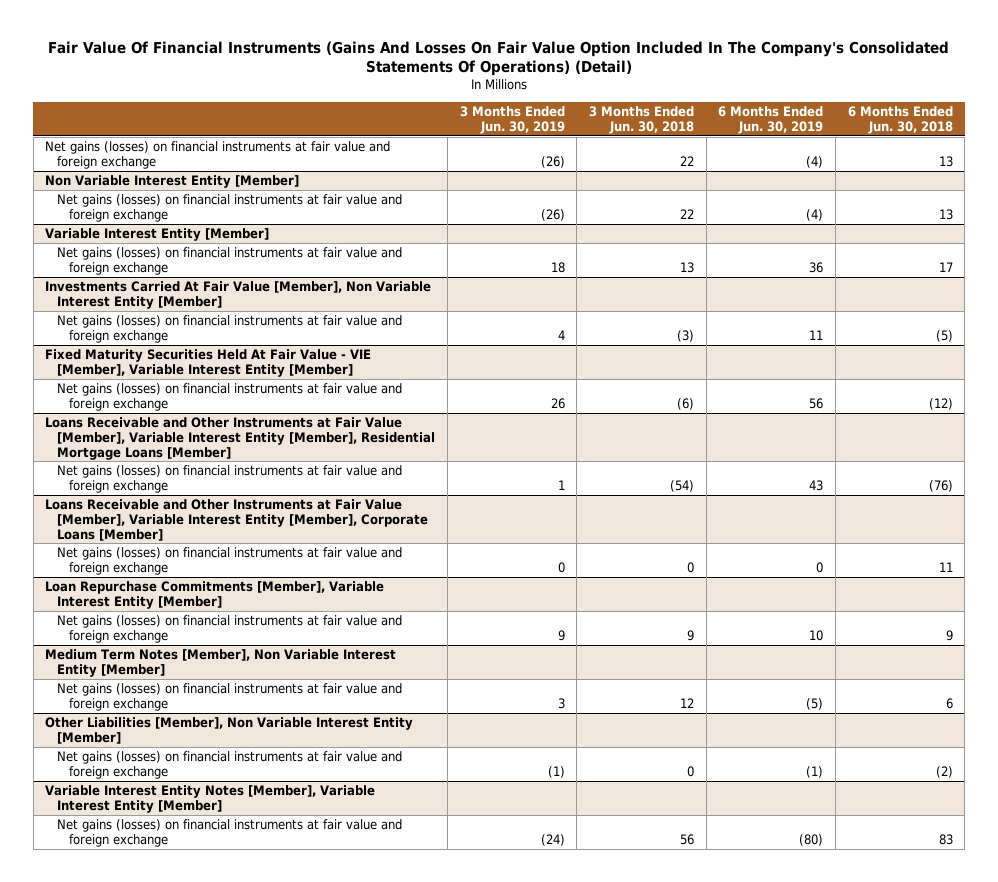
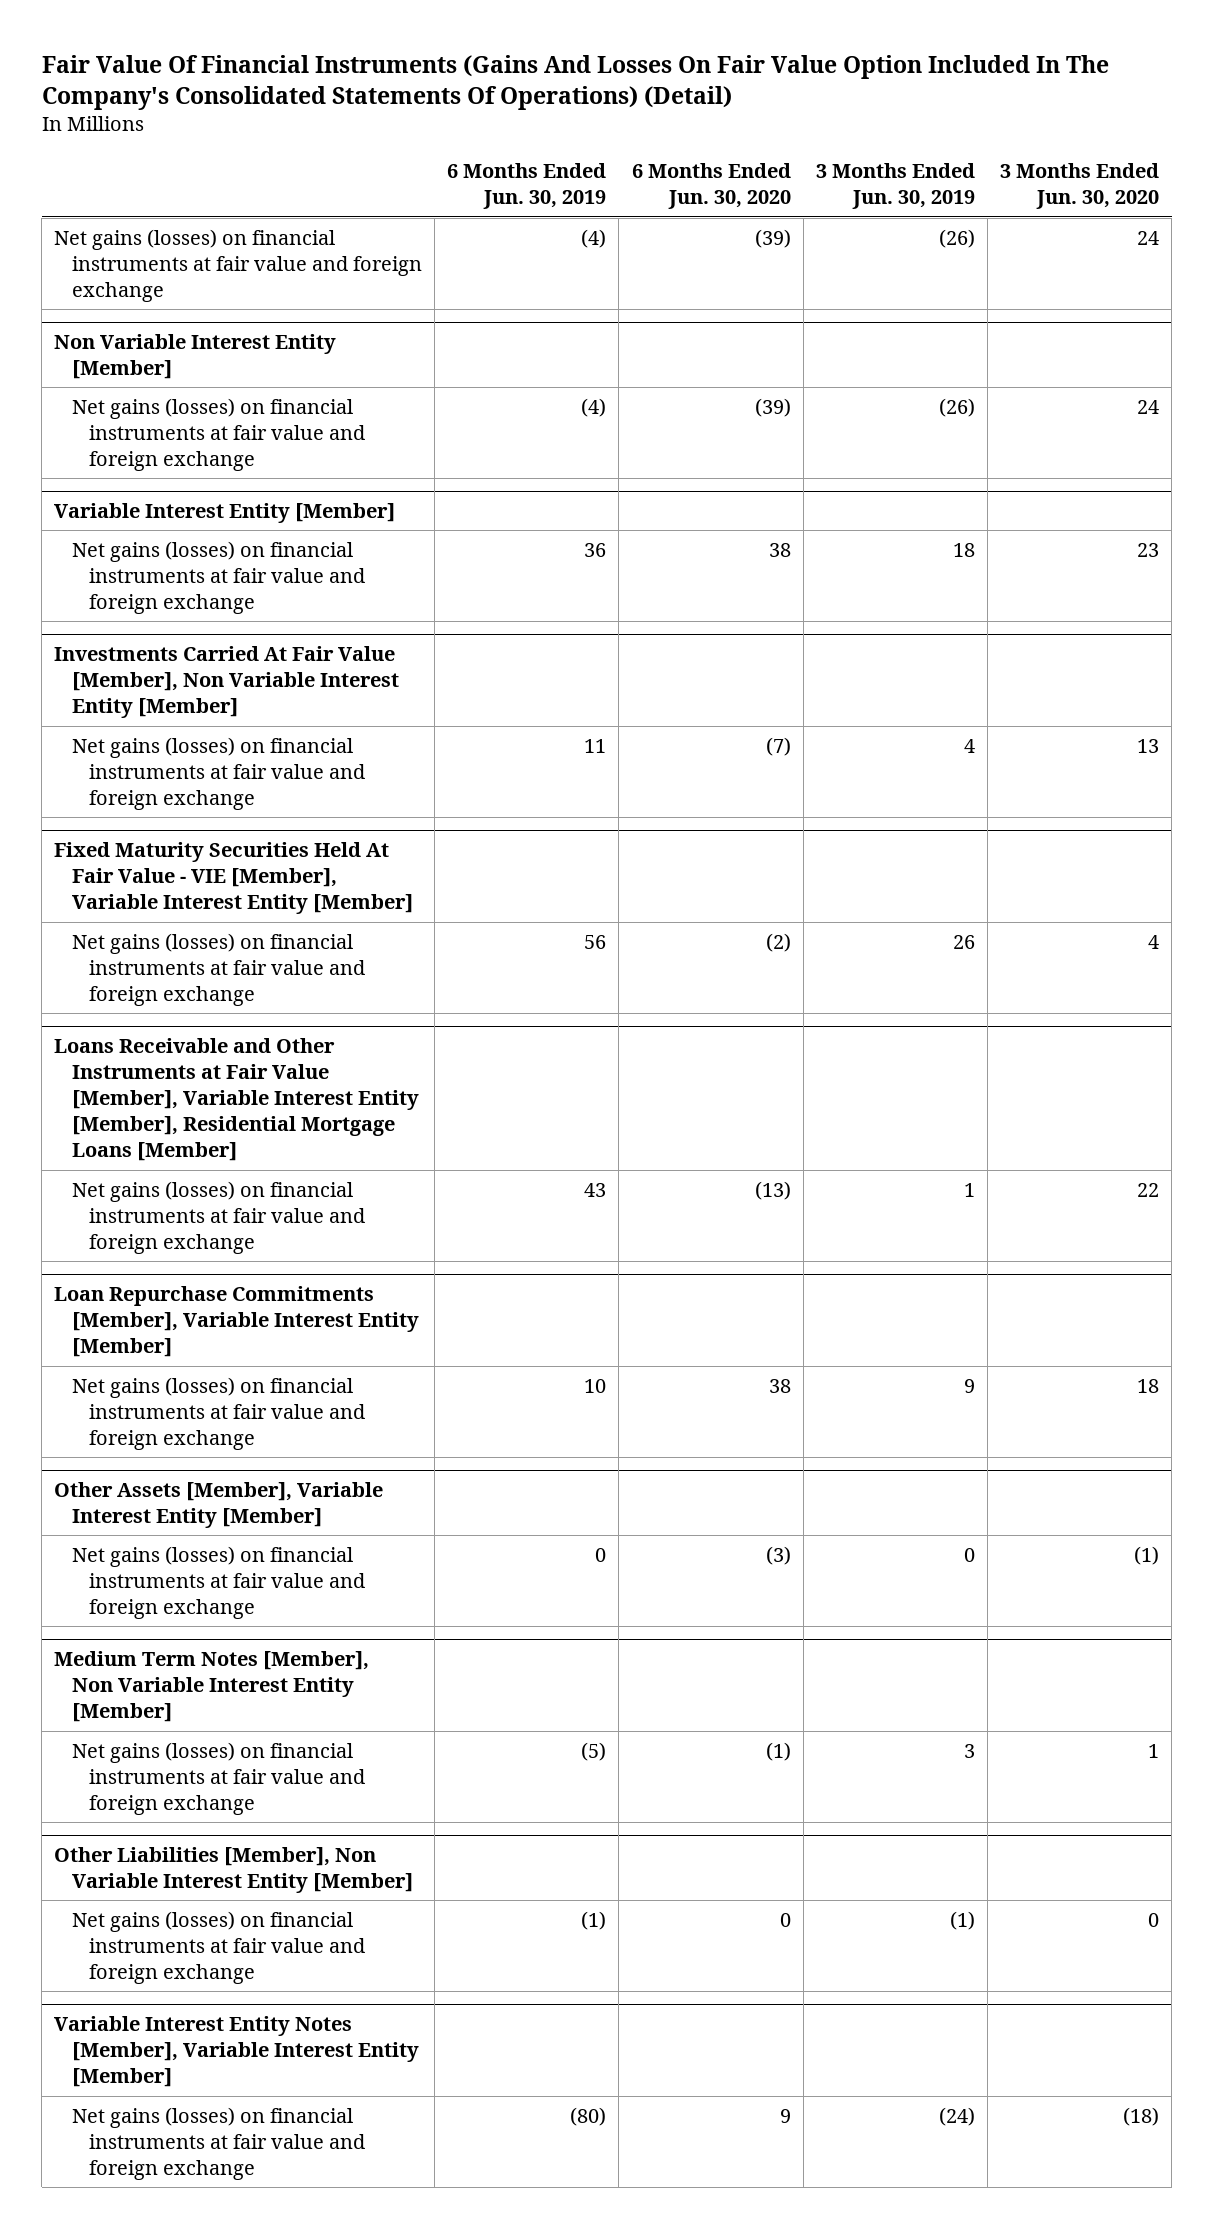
[588,106,694,134] 3 Months Ended Jun. 30, 2018 -> none
[847,106,953,134] 6 Months Ended Jun. 30, 2018 -> none
none -> [631,163,791,210] 6 Months Ended Jun. 30, 2020
none -> [1000,163,1160,210] 3 Months Ended Jun. 30, 2020
[45,499,429,541] Loans Receivable and Other Instruments at Fair Value [Member], Variable Interest Entity [Member], Corporate Loans [Member] -> none
[57,547,403,575] Net gains (losses) on financial instruments at fair value and foreign exchange -> none
none -> [54,1481,384,1529] Other Assets [Member], Variable Interest Entity [Member]
none -> [71,1545,366,1620] Net gains (losses) on financial instruments at fair value and foreign exchange

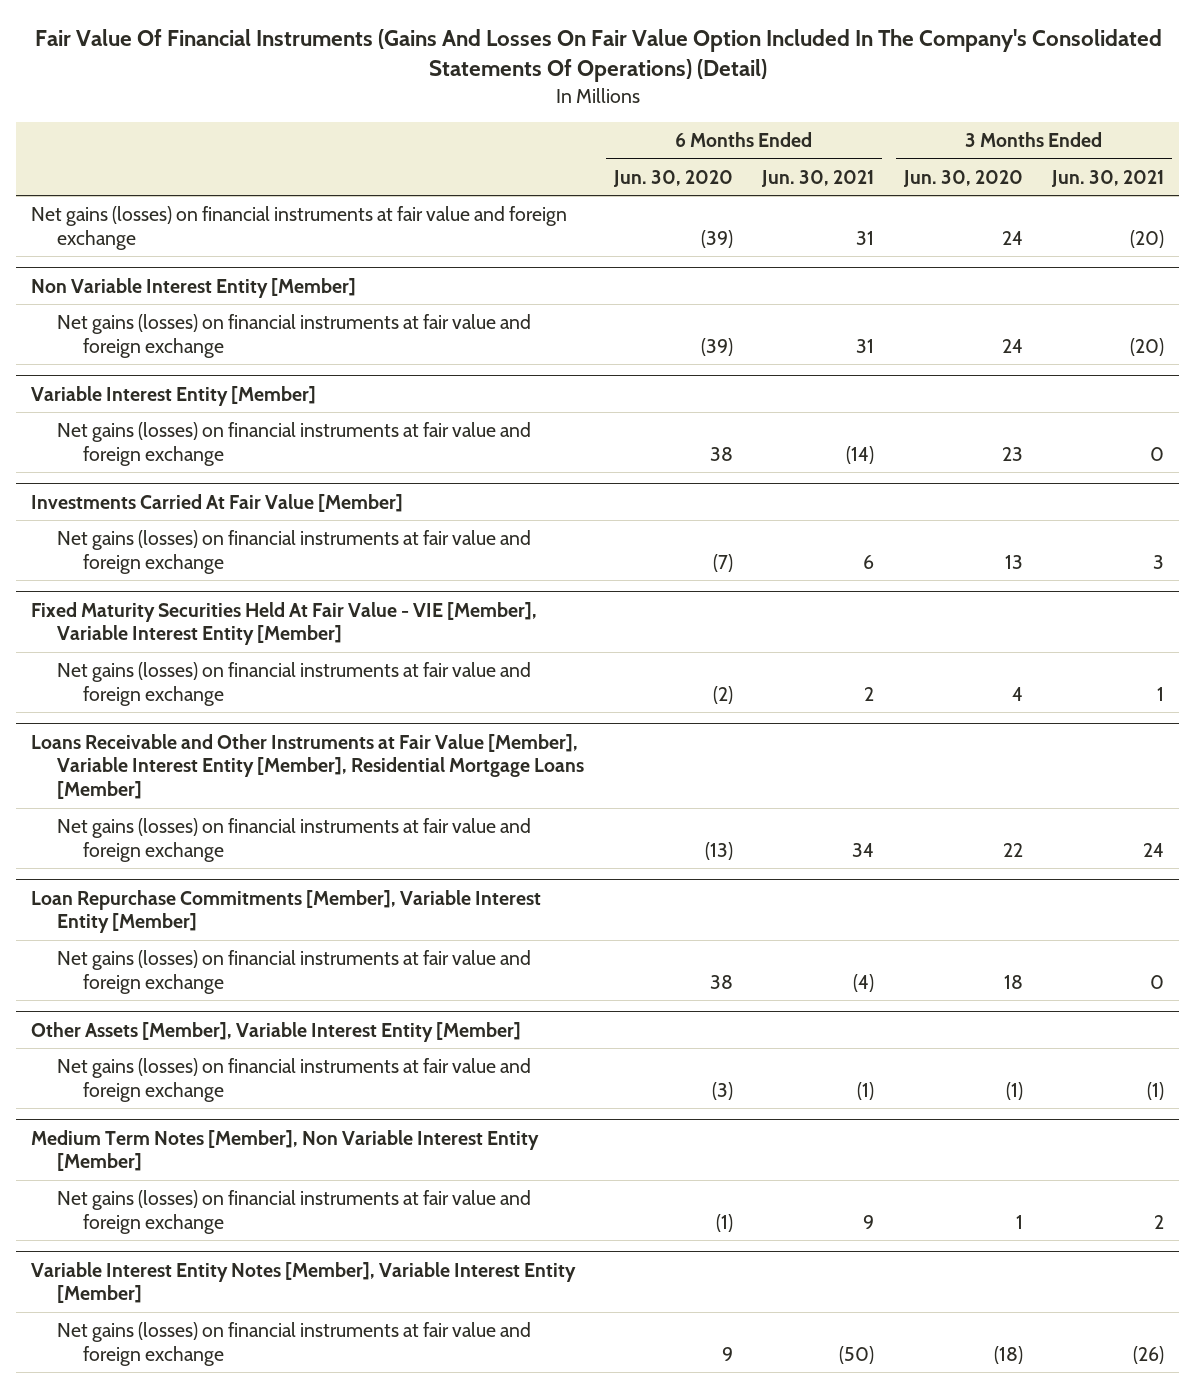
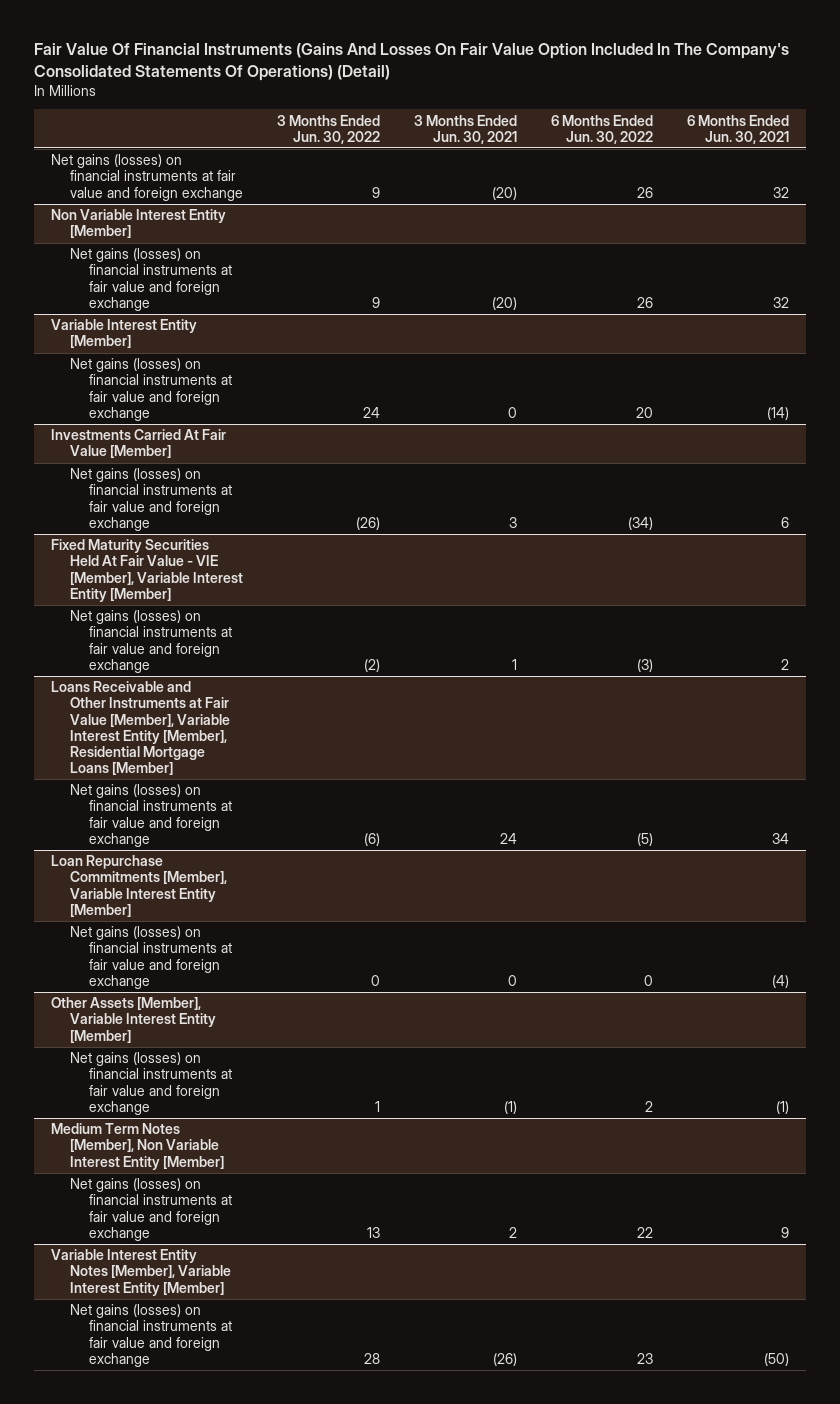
[612,169,733,187] Jun. 30, 2020 -> none
[902,169,1023,187] Jun. 30, 2020 -> none
none -> [277,114,381,144] 3 Months Ended Jun. 30, 2022
none -> [551,114,654,144] 6 Months Ended Jun. 30, 2022
[856,230,875,245] 31 -> [773,186,790,198] 32
[856,338,875,353] 31 -> [773,296,790,308] 32

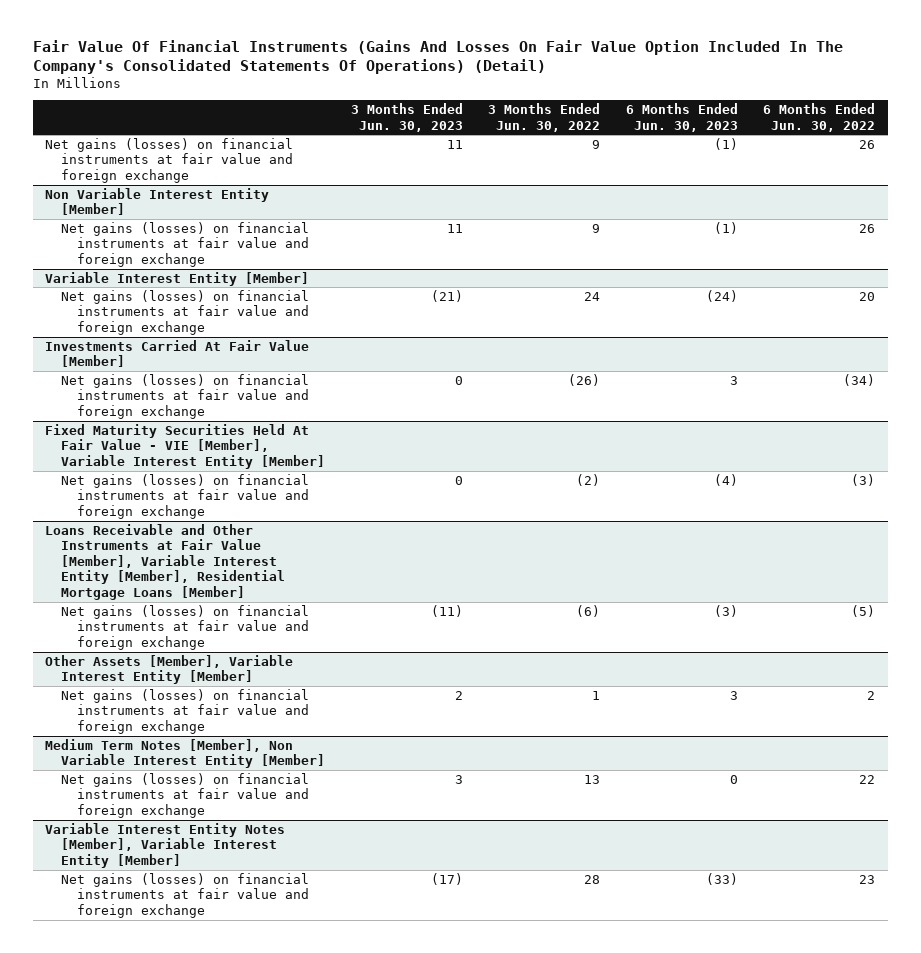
[414,114,518,144] 3 Months Ended Jun. 30, 2021 -> none
[687,114,790,144] 6 Months Ended Jun. 30, 2021 -> none
none -> [350,103,463,132] 3 Months Ended Jun. 30, 2023
none -> [625,103,738,132] 6 Months Ended Jun. 30, 2023
[50,855,228,917] Loan Repurchase Commitments [Member], Variable Interest Entity [Member] -> none
[70,926,233,989] Net gains (losses) on financial instruments at fair value and foreign exchange -> none

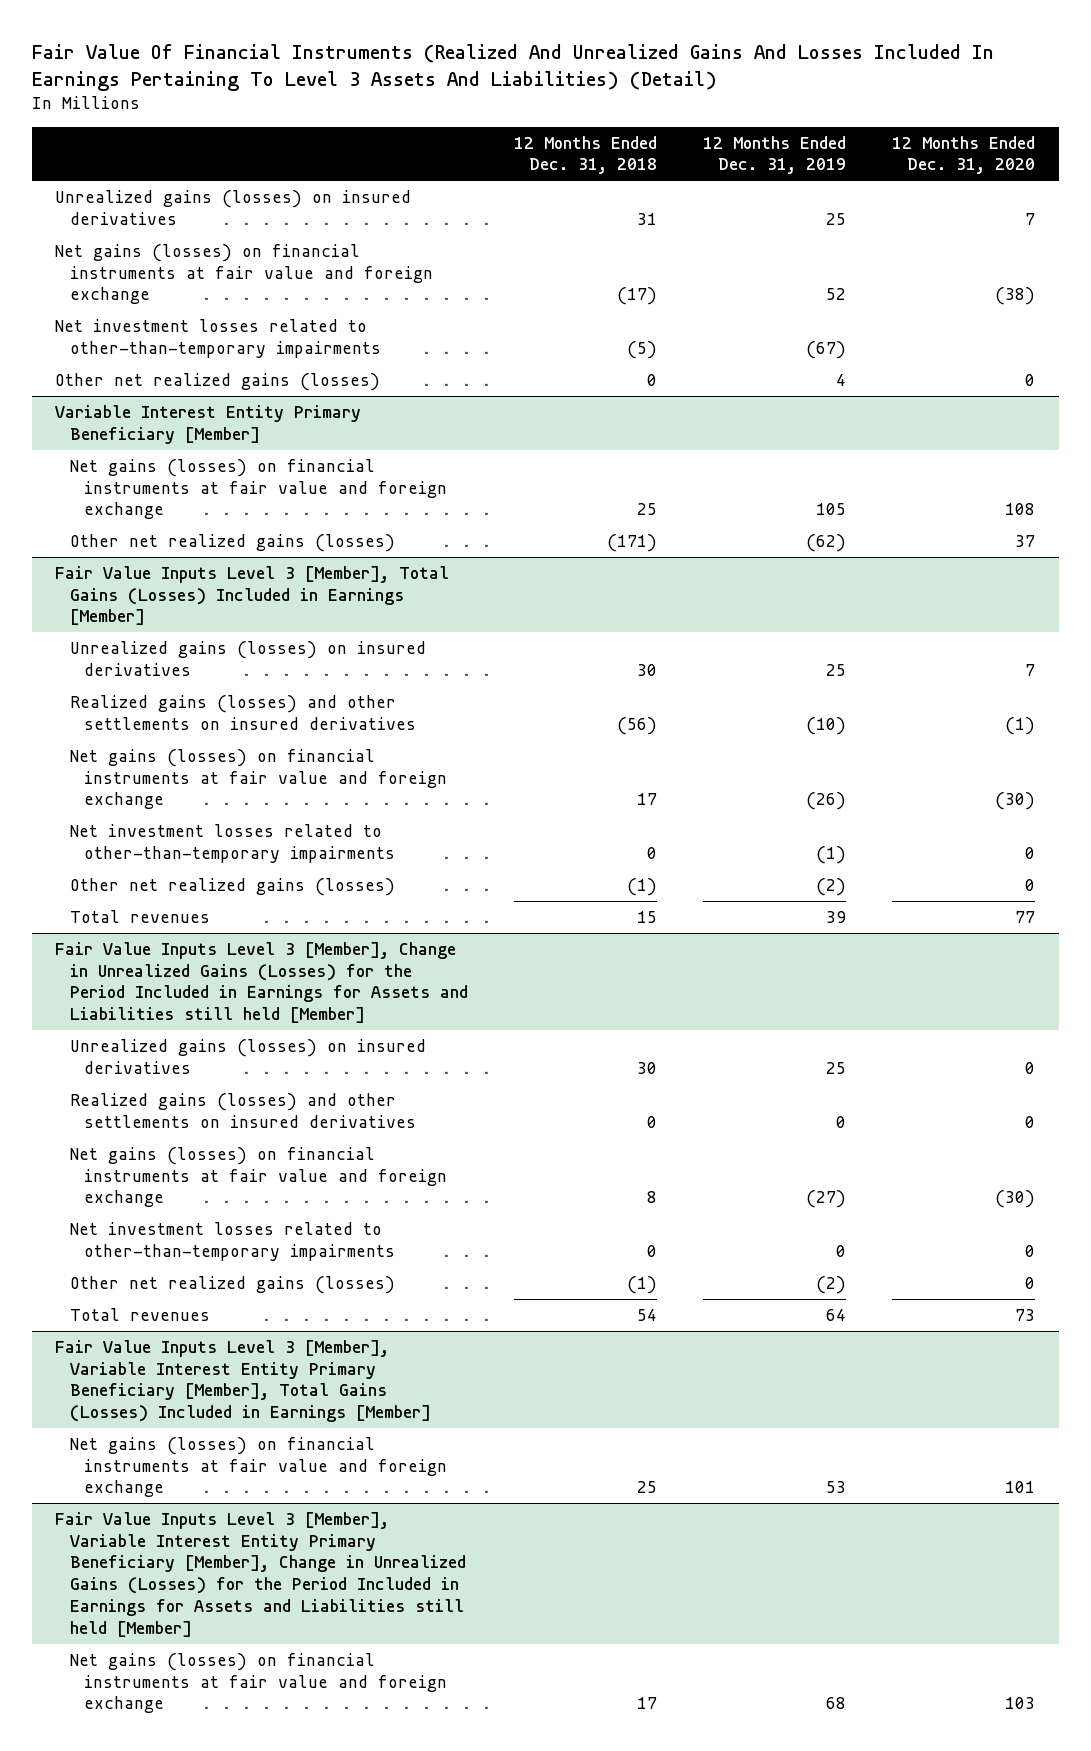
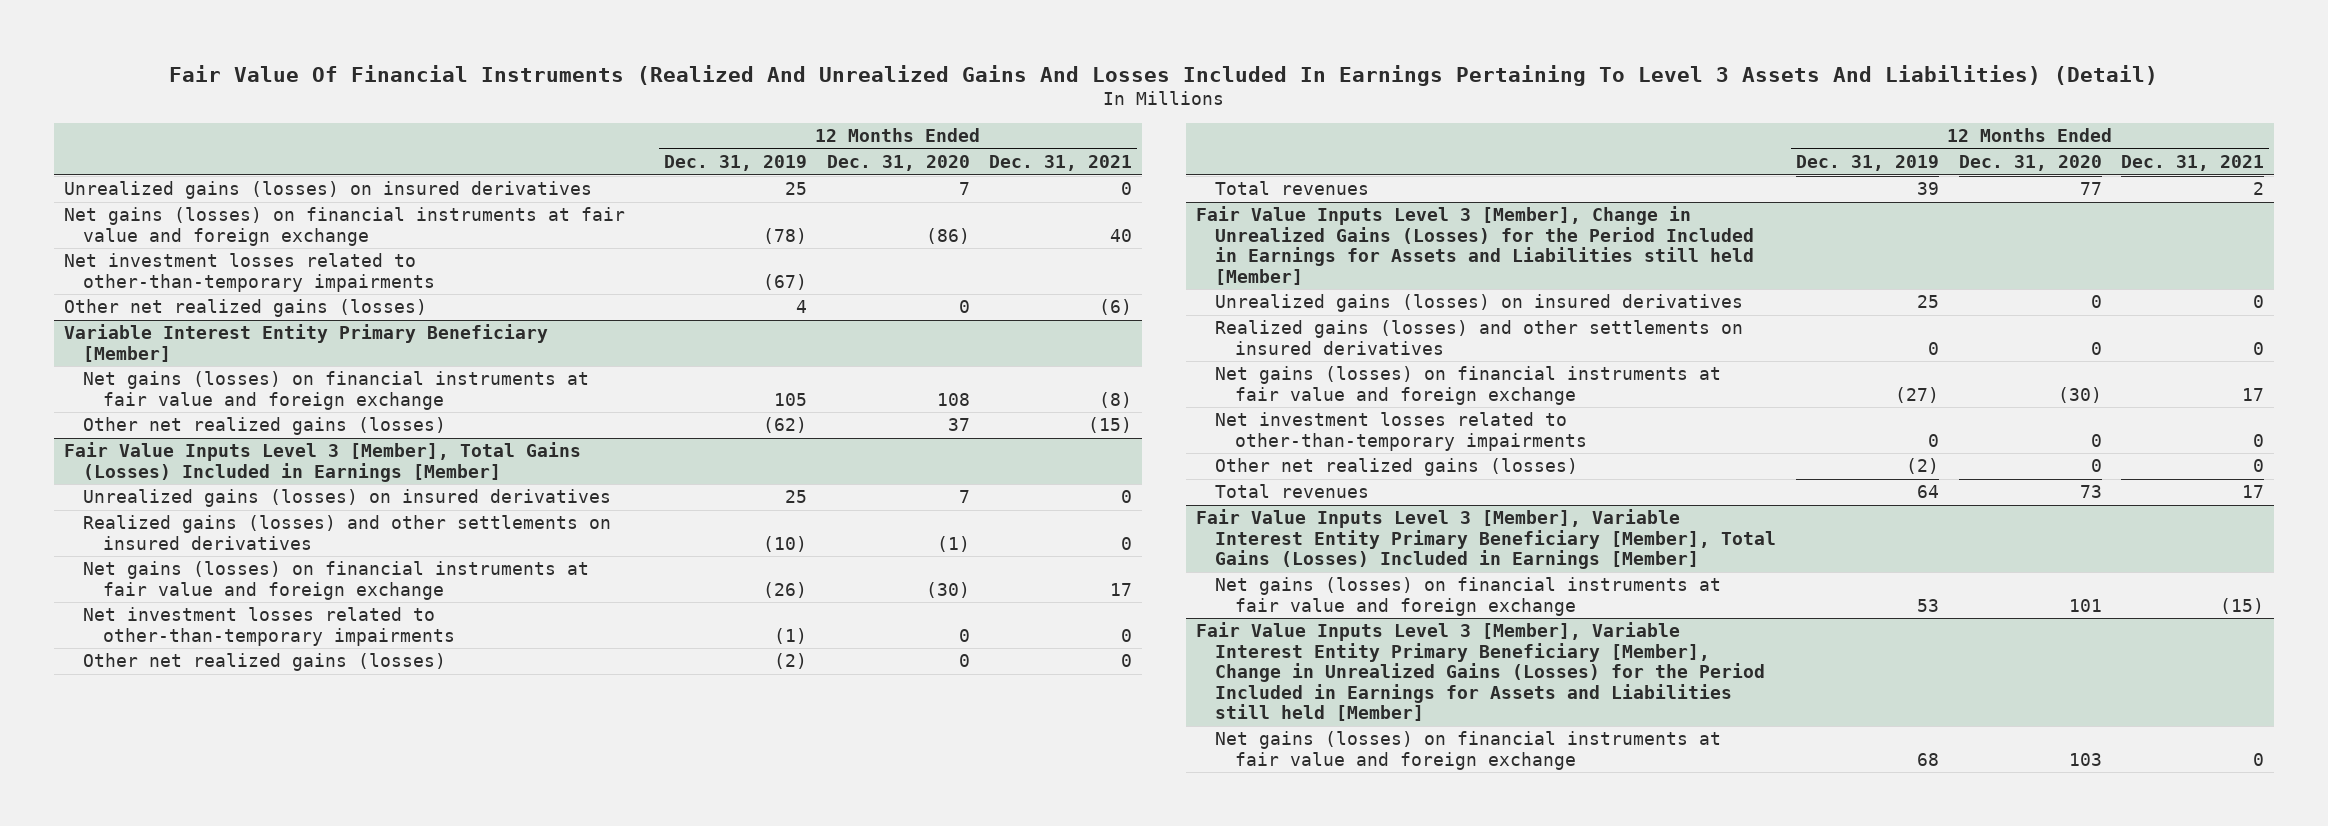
[513,135,657,175] 12 Months Ended Dec. 31, 2018 -> none
none -> [989,155,1133,172] Dec. 31, 2021
[826,288,847,301] 52 -> [763,227,808,244] (78)
[995,287,1036,306] (38) -> [925,227,970,244] (86)

